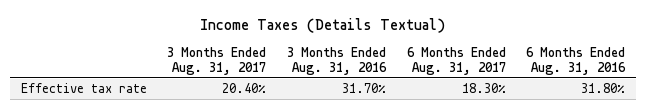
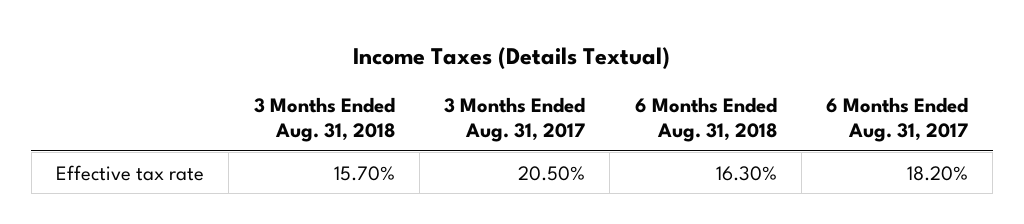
[287,47,388,76] 3 Months Ended Aug. 31, 2016 -> none
[526,47,627,76] 6 Months Ended Aug. 31, 2016 -> none
none -> [253,96,395,143] 3 Months Ended Aug. 31, 2018
none -> [634,96,777,143] 6 Months Ended Aug. 31, 2018
[222,83,267,94] 20.40% -> [518,165,586,181] 20.50%
[461,83,506,94] 18.30% -> [906,165,968,181] 18.20%

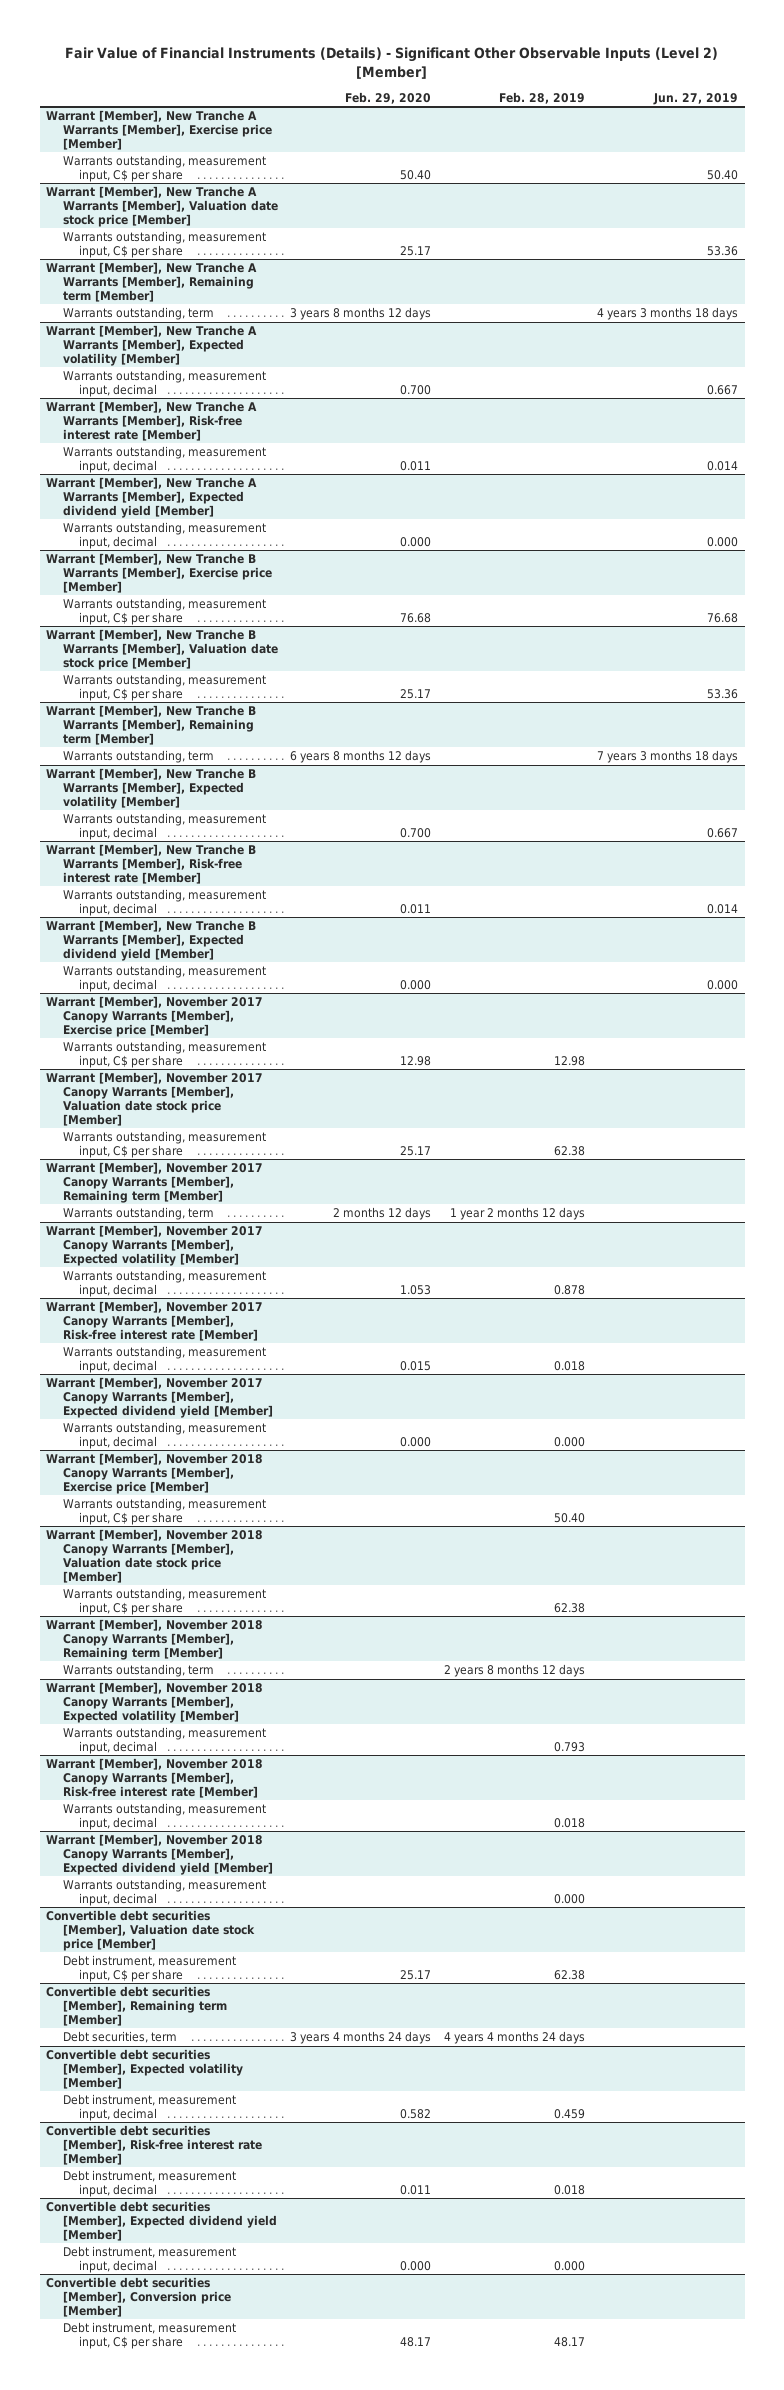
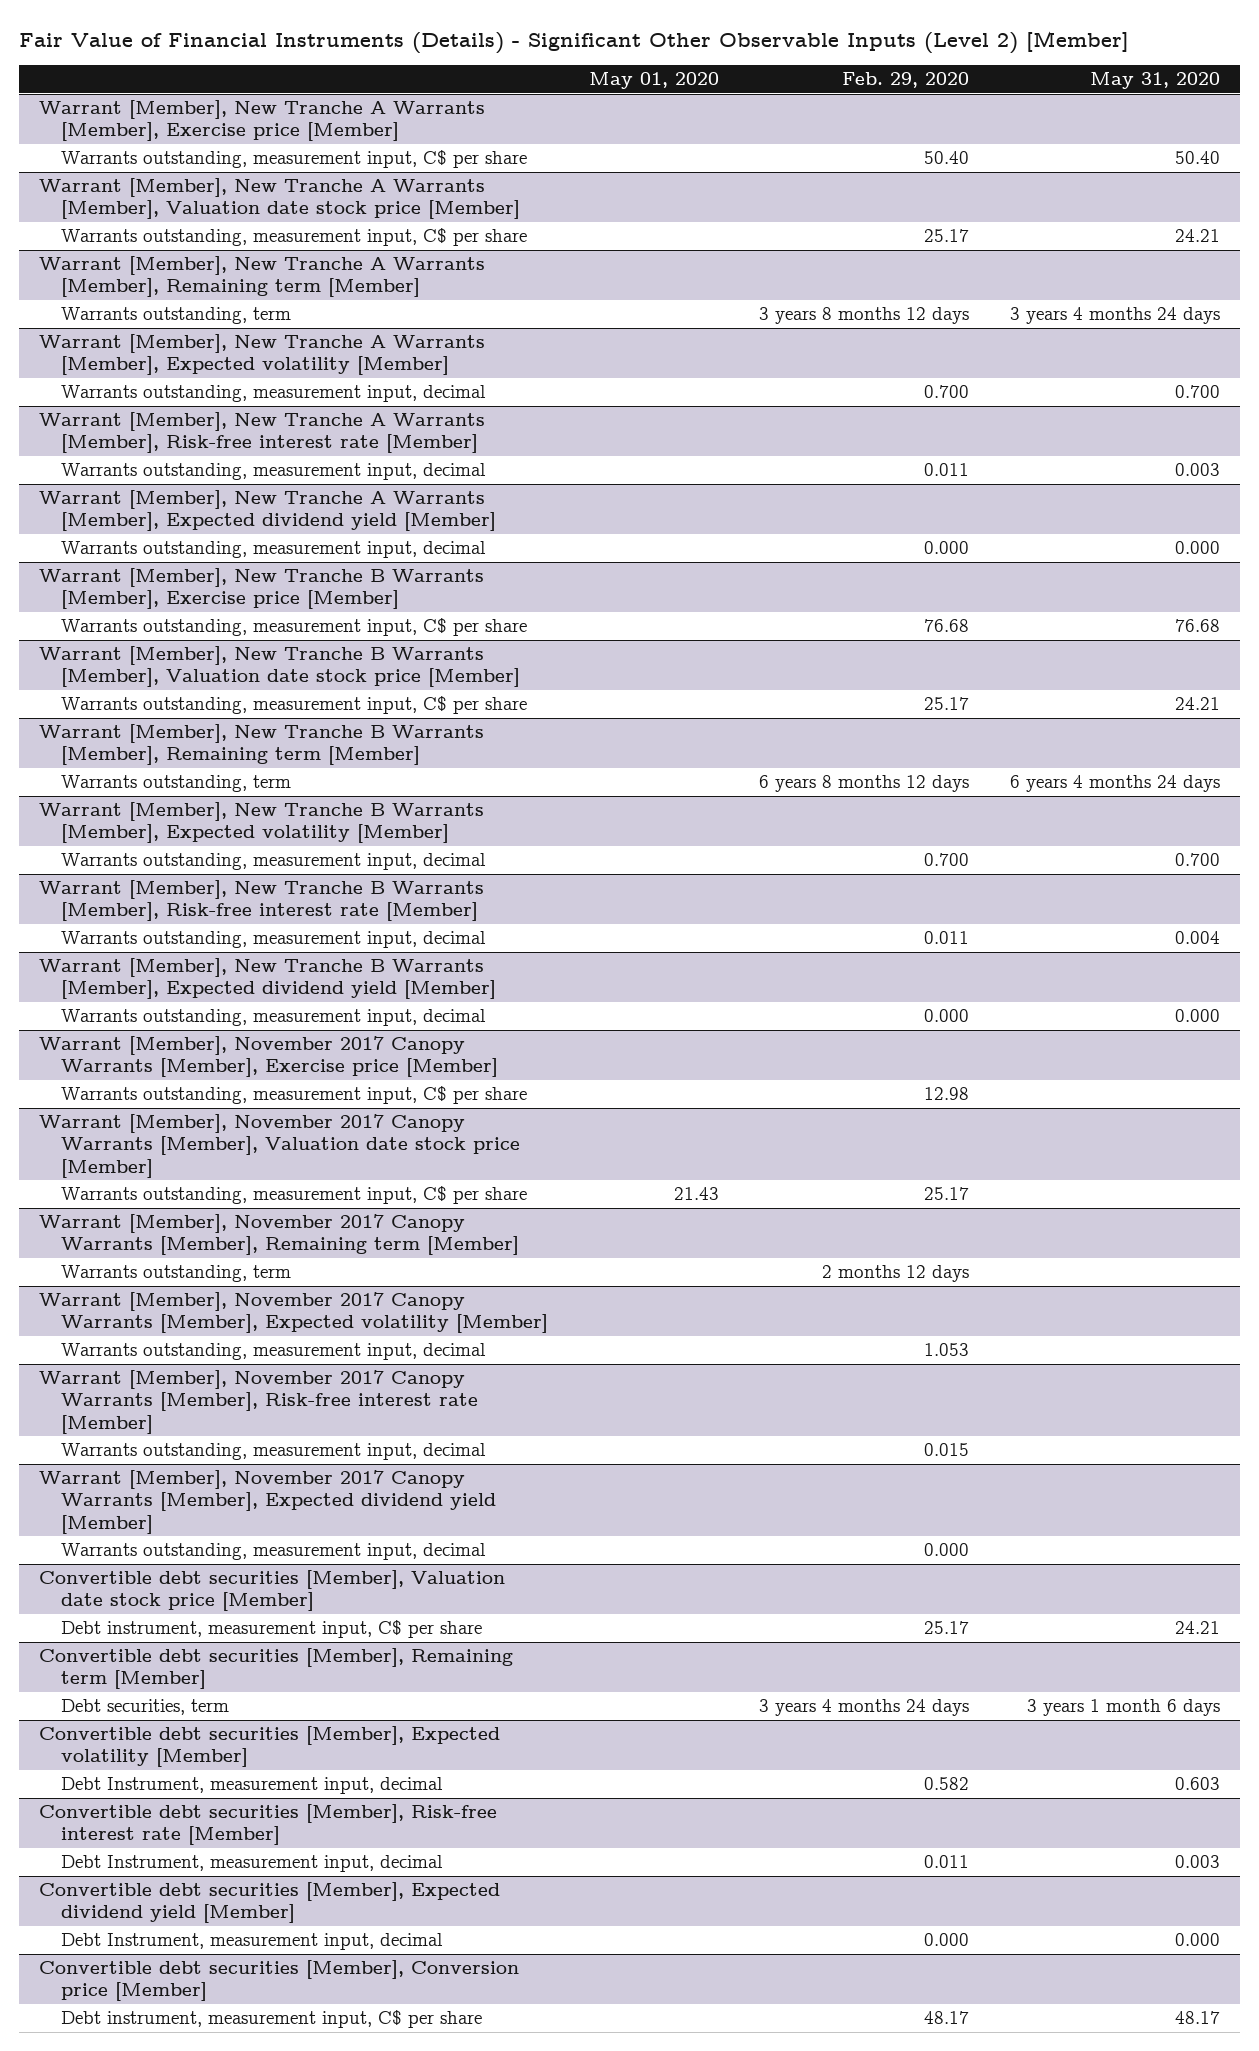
[498,91,585,104] Feb. 28, 2019 -> none
[653,92,739,105] Jun. 27, 2019 -> none
none -> [588,72,719,90] May 01, 2020
none -> [1089,72,1220,90] May 31, 2020
[46,1453,264,1494] Warrant [Member], November 2018 Canopy Warrants [Member], Exercise price [Member] -> none
[62,1498,266,1525] Warrants outstanding, measurement input, C$ per share -> none
[46,1529,264,1583] Warrant [Member], November 2018 Canopy Warrants [Member], Valuation date stock price [Member] -> none
[62,1588,266,1615] Warrants outstanding, measurement input, C$ per share -> none
[46,1619,264,1660] Warrant [Member], November 2018 Canopy Warrants [Member], Remaining term [Member] -> none
[62,1664,214,1678] Warrants outstanding, term -> none
[46,1682,264,1723] Warrant [Member], November 2018 Canopy Warrants [Member], Expected volatility [Member] -> none
[62,1727,266,1754] Warrants outstanding, measurement input, decimal -> none
[46,1758,264,1798] Warrant [Member], November 2018 Canopy Warrants [Member], Risk-free interest rate [Member] -> none
[62,1803,266,1830] Warrants outstanding, measurement input, decimal -> none
[46,1834,273,1875] Warrant [Member], November 2018 Canopy Warrants [Member], Expected dividend yield [Member] -> none
[62,1879,266,1906] Warrants outstanding, measurement input, decimal -> none
[62,2094,236,2121] Debt instrument, measurement input, decimal -> [61,1777,444,1795] Debt Instrument, measurement input, decimal
[62,2170,236,2197] Debt instrument, measurement input, decimal -> [61,1855,444,1873] Debt Instrument, measurement input, decimal
[62,2246,236,2273] Debt instrument, measurement input, decimal -> [61,1933,444,1951] Debt Instrument, measurement input, decimal

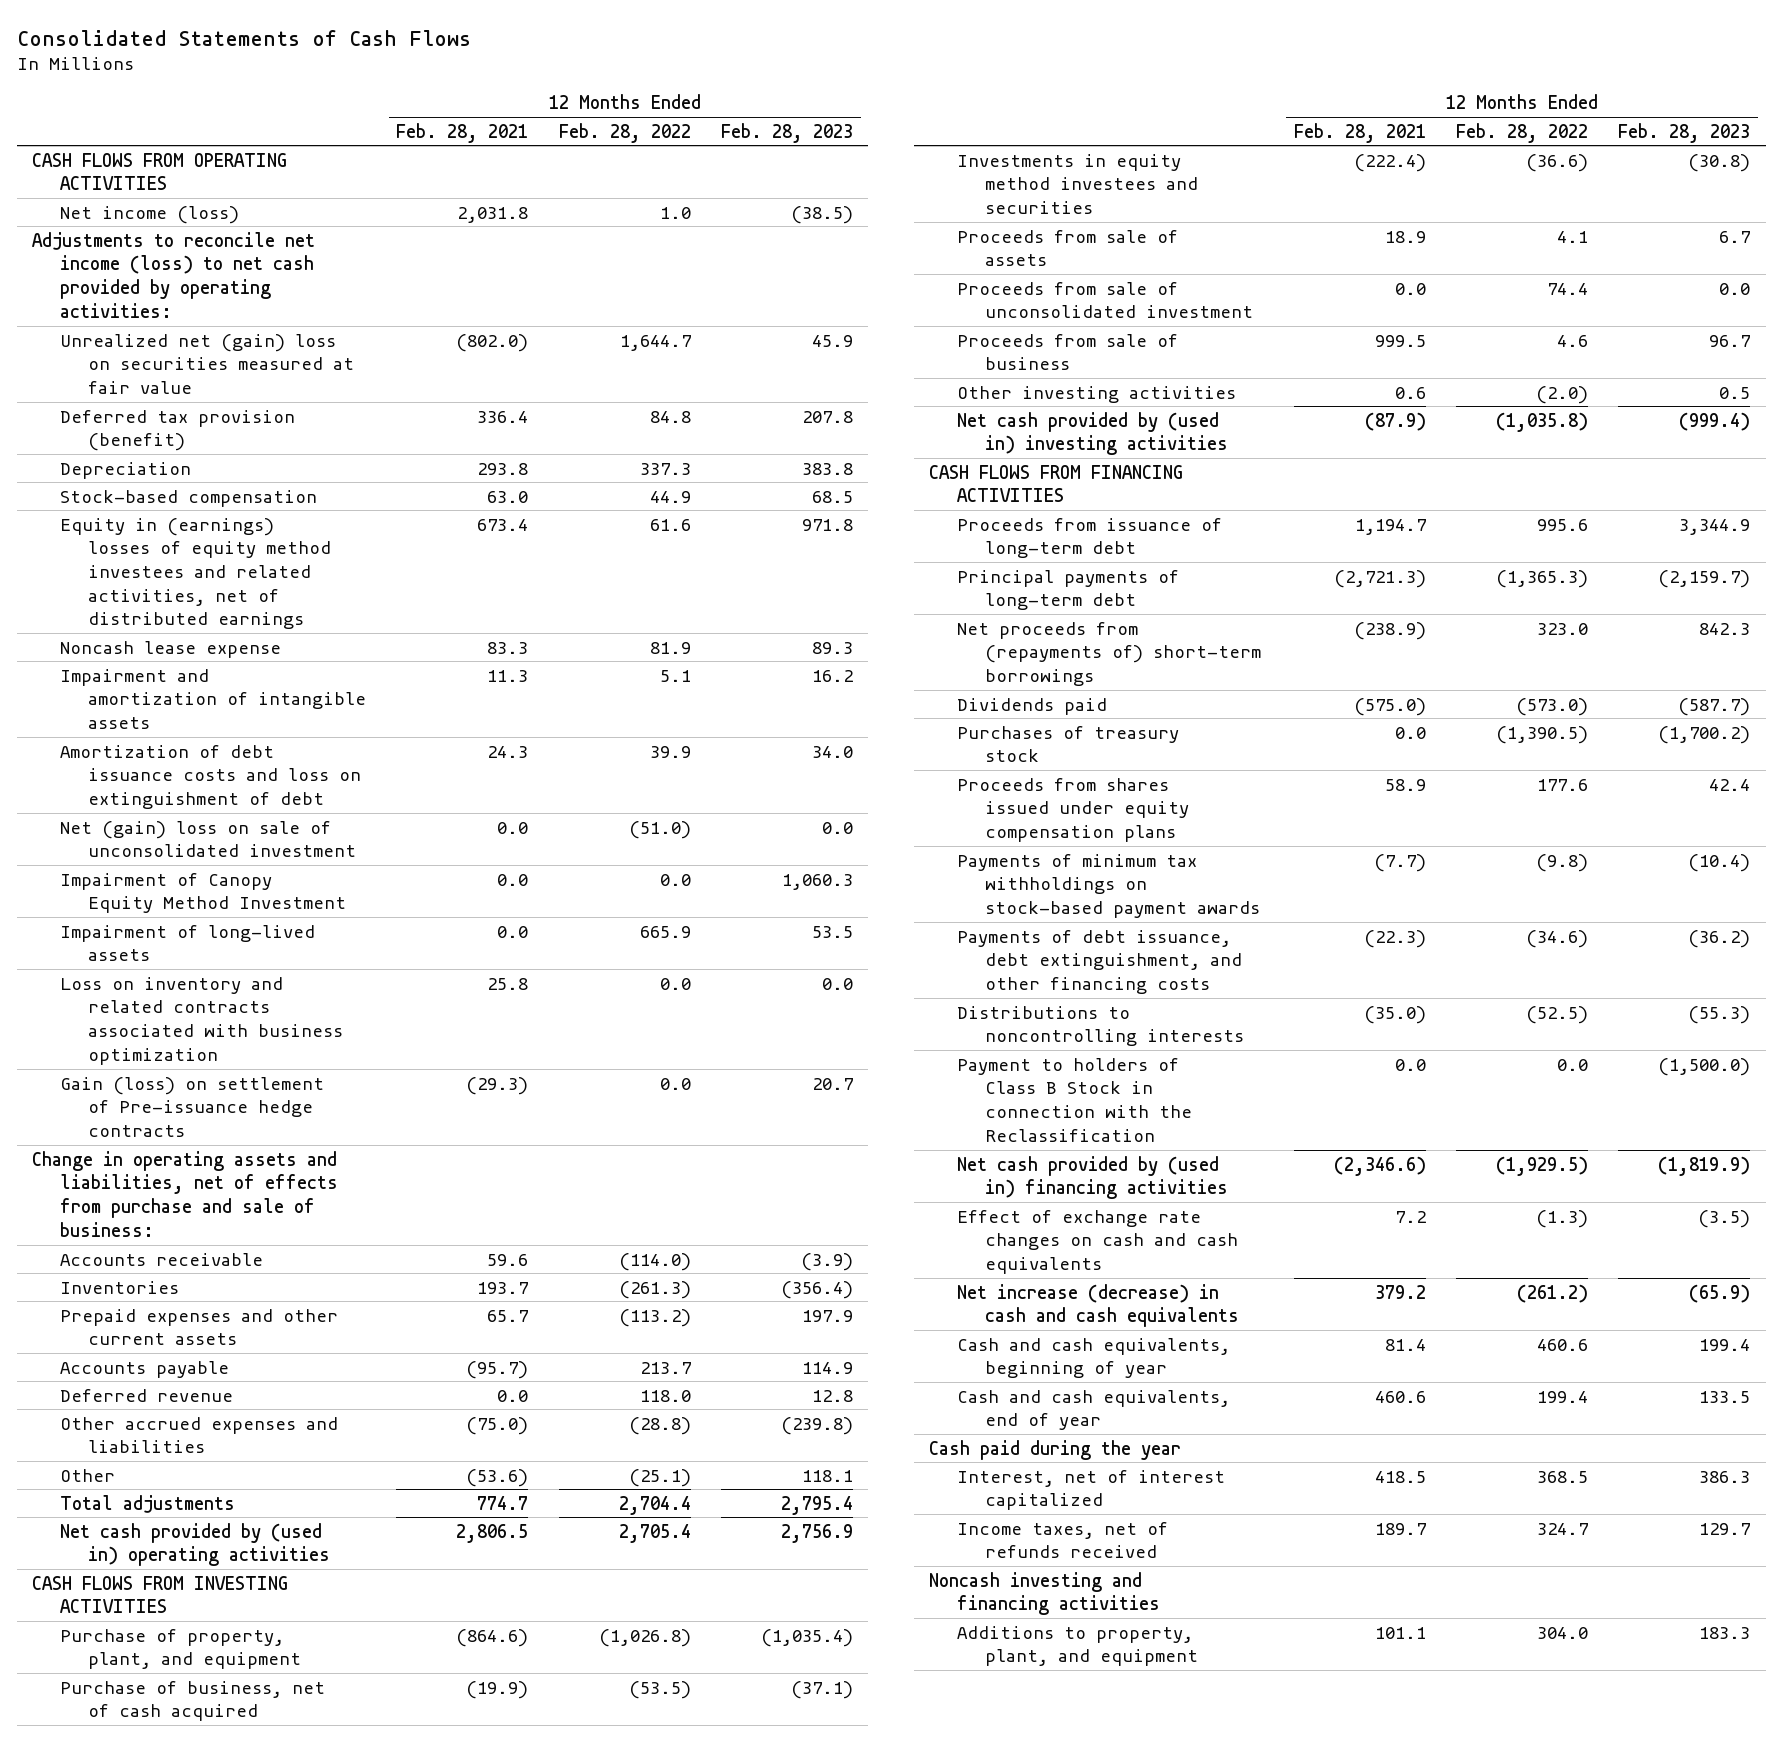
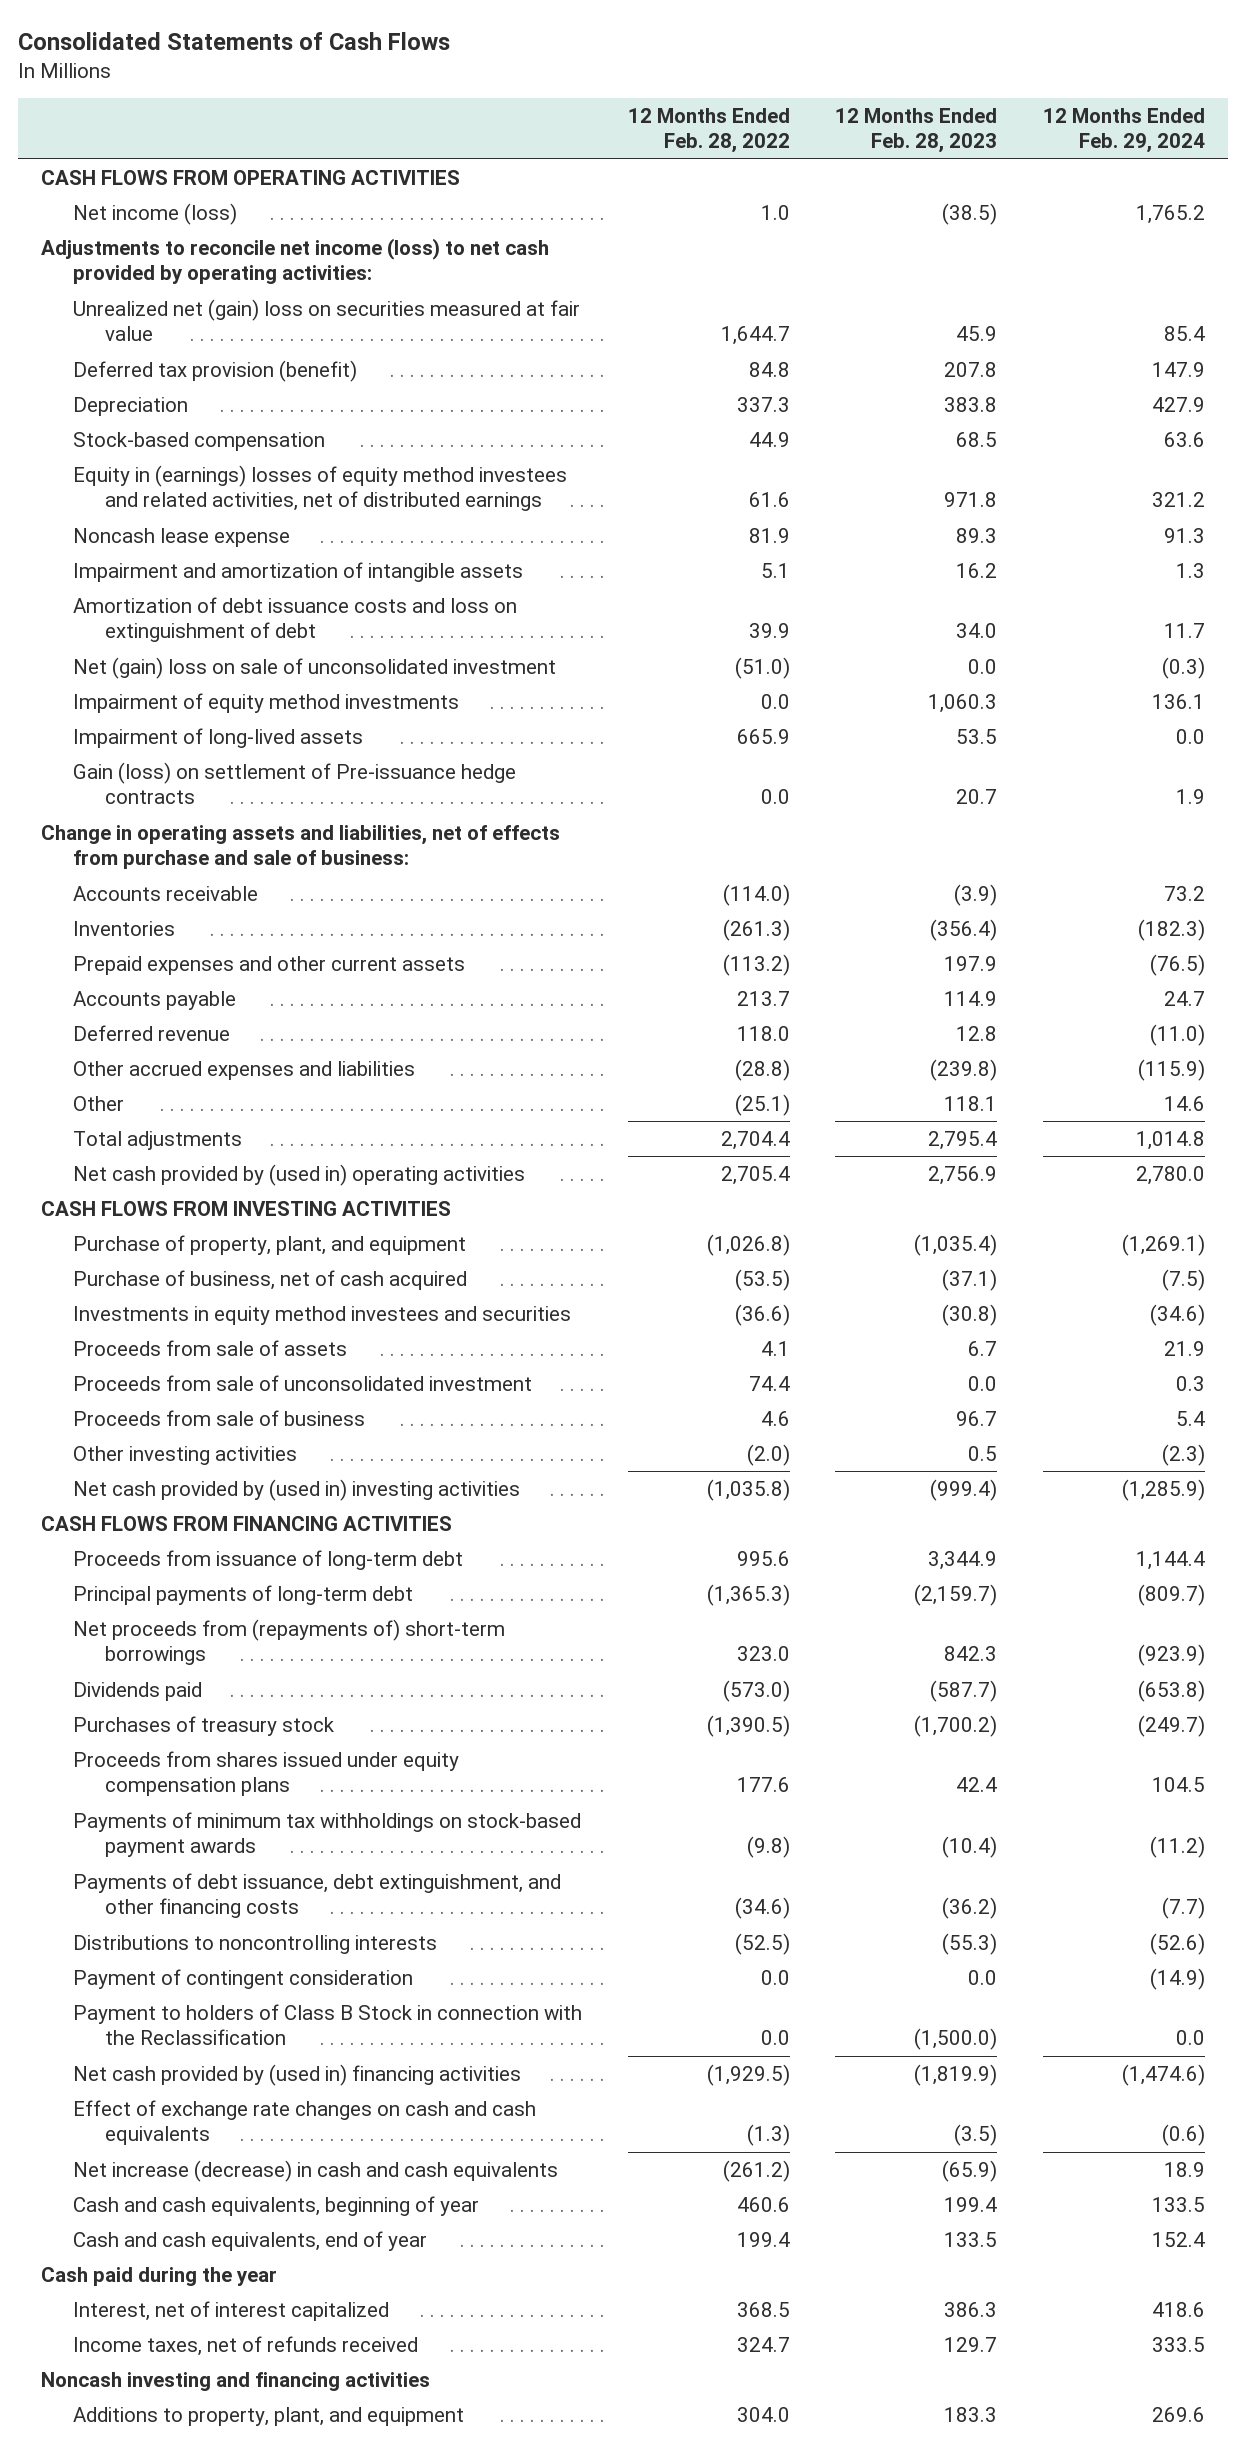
[396,122,529,143] Feb. 28, 2021 -> none
none -> [1043,107,1206,154] 12 Months Ended Feb. 29, 2024
[60,872,347,914] Impairment of Canopy Equity Method Investment -> [72,692,459,713] Impairment of equity method investments
[60,976,344,1065] Loss on inventory and related contracts associated with business optimization -> none
none -> [72,1968,413,1989] Payment of contingent consideration

